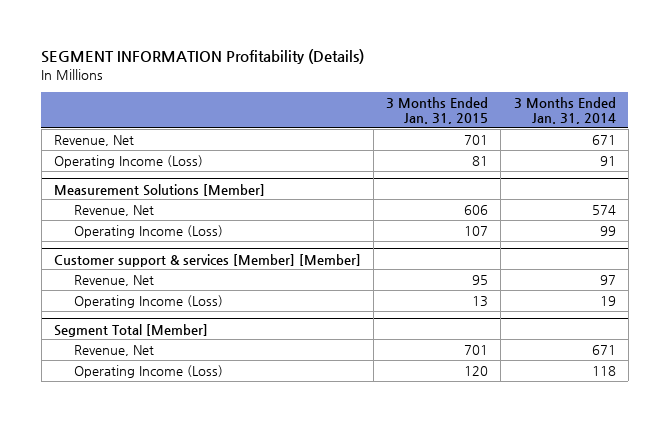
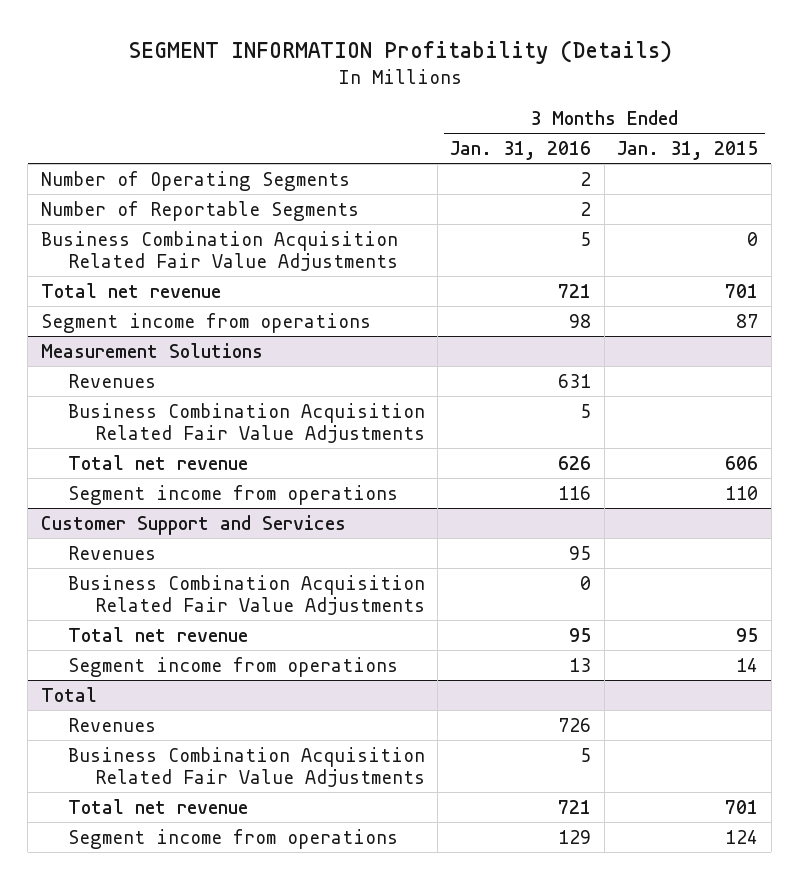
[513,96,616,125] 3 Months Ended Jan. 31, 2014 -> none
none -> [450,141,592,161] Jan. 31, 2016
[53,154,203,168] Operating Income (Loss) -> none
[73,224,223,238] Operating Income (Loss) -> none
[73,294,223,308] Operating Income (Loss) -> none
[73,364,223,378] Operating Income (Loss) -> none
none -> [40,170,350,191] Number of Operating Segments
none -> [40,200,359,221] Number of Reportable Segments
none -> [40,230,398,272] Business Combination Acquisition Related Fair Value Adjustments
[53,134,134,146] Revenue, Net -> [40,282,221,298] Total net revenue
none -> [40,312,371,333] Segment income from operations
[53,183,265,196] Measurement Solutions [Member] -> [40,342,263,358] Measurement Solutions
none -> [67,373,156,388] Revenues
none -> [67,402,425,444] Business Combination Acquisition Related Fair Value Adjustments
[73,204,154,216] Revenue, Net -> [67,454,248,470] Total net revenue
none -> [67,484,398,505] Segment income from operations
[53,253,361,267] Customer support & services [Member] [Member] -> [40,514,346,535] Customer Support and Services
none -> [67,545,156,560] Revenues
none -> [67,574,425,616] Business Combination Acquisition Related Fair Value Adjustments
[73,274,154,286] Revenue, Net -> [67,626,248,642] Total net revenue
none -> [67,656,398,677] Segment income from operations
[53,323,208,337] Segment Total [Member] -> [40,686,97,702] Total
none -> [67,717,156,732] Revenues
none -> [67,746,425,788] Business Combination Acquisition Related Fair Value Adjustments
[73,344,154,356] Revenue, Net -> [67,798,248,814] Total net revenue
none -> [67,828,398,849] Segment income from operations

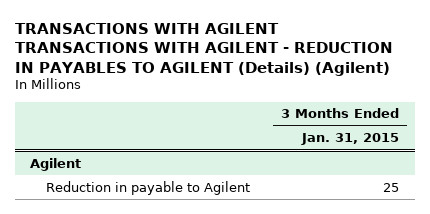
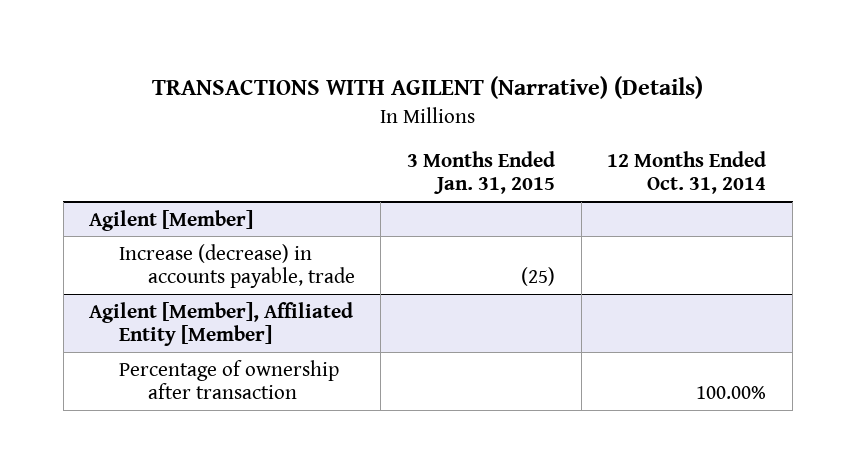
[14,22,393,76] TRANSACTIONS WITH AGILENT TRANSACTIONS WITH AGILENT - REDUCTION IN PAYABLES TO AGILENT (Details) (Agilent) -> [151,75,703,99] TRANSACTIONS WITH AGILENT (Narrative) (Details)
none -> [607,150,767,195] 12 Months Ended Oct. 31, 2014
[30,157,82,171] Agilent -> [89,209,254,231] Agilent [Member]
[45,180,250,195] Reduction in payable to Agilent -> [118,243,355,289] Increase (decrease) in accounts payable, trade
[383,182,400,192] 25 -> [521,267,556,287] (25)
none -> [89,301,354,347] Agilent [Member], Affiliated Entity [Member]
none -> [118,359,339,400] Percentage of ownership after transaction

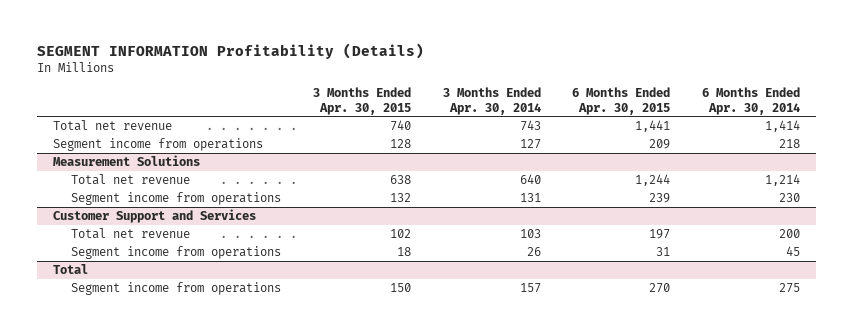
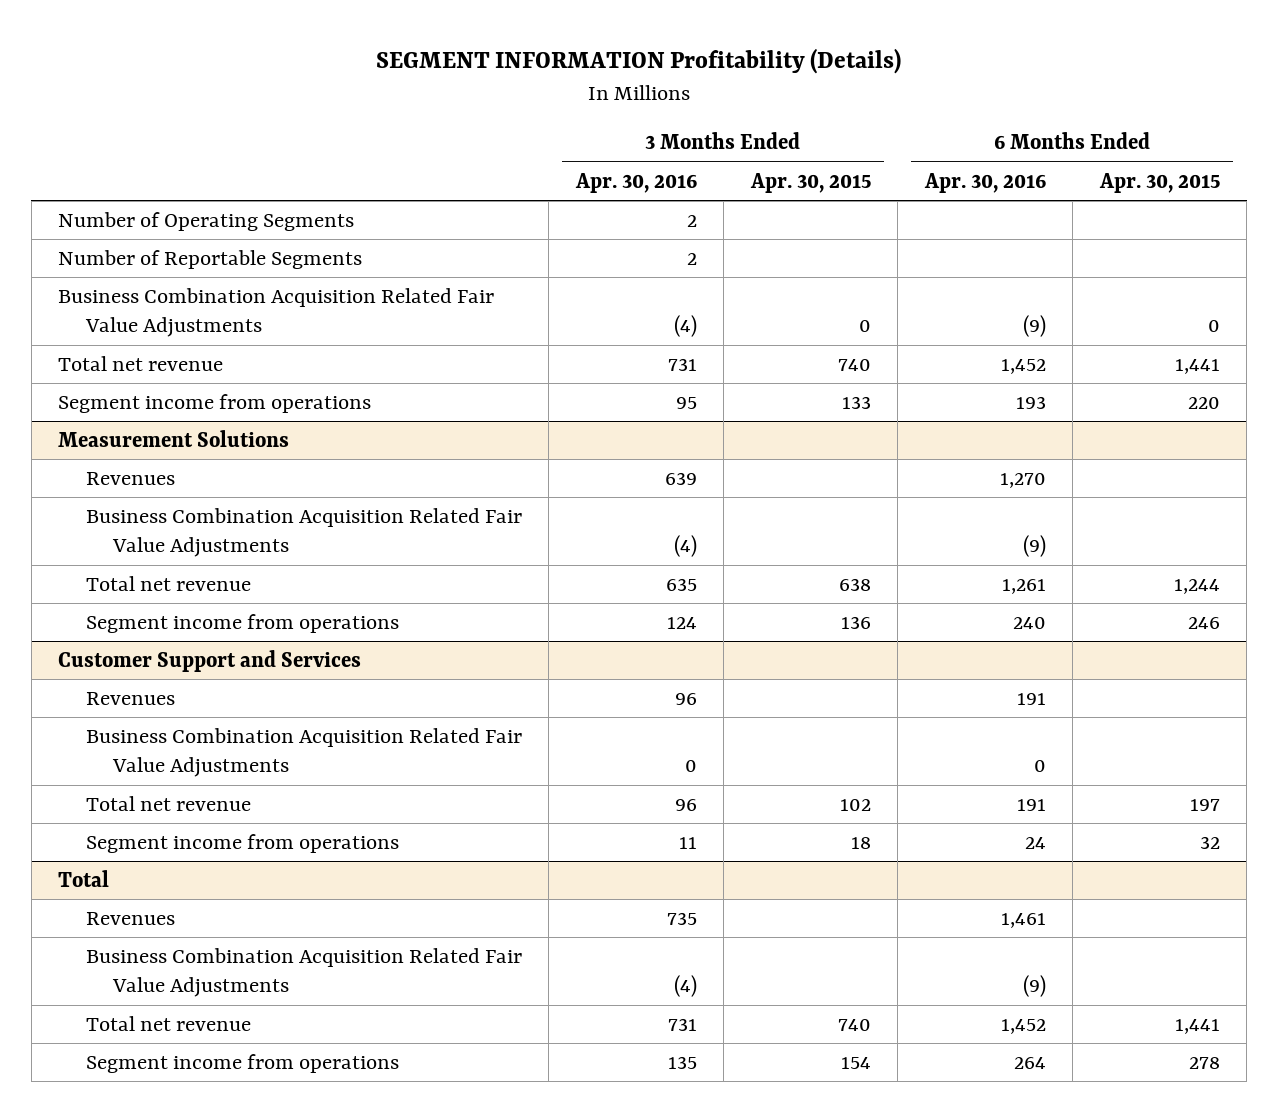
[442,86,541,115] 3 Months Ended Apr. 30, 2014 -> none
[702,86,801,115] 6 Months Ended Apr. 30, 2014 -> none
none -> [574,172,697,193] Apr. 30, 2016
none -> [923,172,1046,193] Apr. 30, 2016
none -> [58,211,355,231] Number of Operating Segments
none -> [58,249,363,269] Number of Reportable Segments
none -> [58,287,495,338] Business Combination Acquisition Related Fair Value Adjustments
[390,139,412,149] 128 -> [841,395,871,409] 133
[649,139,671,150] 209 -> [1187,396,1220,409] 220
none -> [85,471,175,485] Revenues
none -> [85,507,522,558] Business Combination Acquisition Related Fair Value Adjustments
[390,193,412,203] 132 -> [840,615,871,629] 136
[649,193,671,204] 239 -> [1187,616,1220,629] 246
none -> [85,691,175,705] Revenues
none -> [85,727,522,778] Business Combination Acquisition Related Fair Value Adjustments
[656,247,671,257] 31 -> [1199,835,1220,849] 32
none -> [85,911,175,925] Revenues
none -> [85,947,522,998] Business Combination Acquisition Related Fair Value Adjustments
none -> [85,1015,251,1031] Total net revenue
[390,283,412,293] 150 -> [840,1056,871,1069] 154
[649,283,671,294] 270 -> [1188,1056,1220,1069] 278

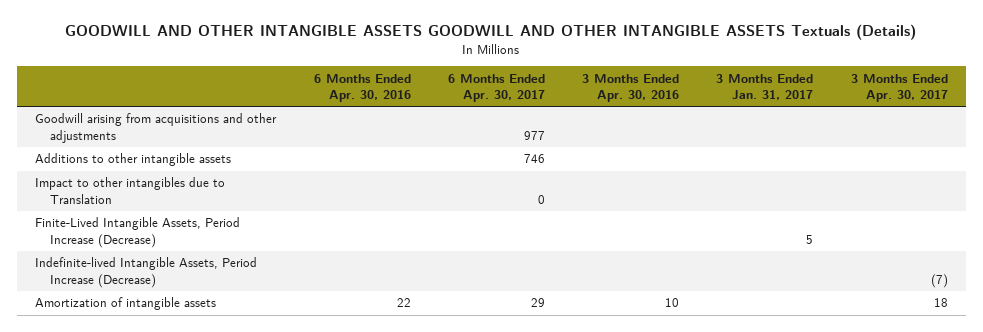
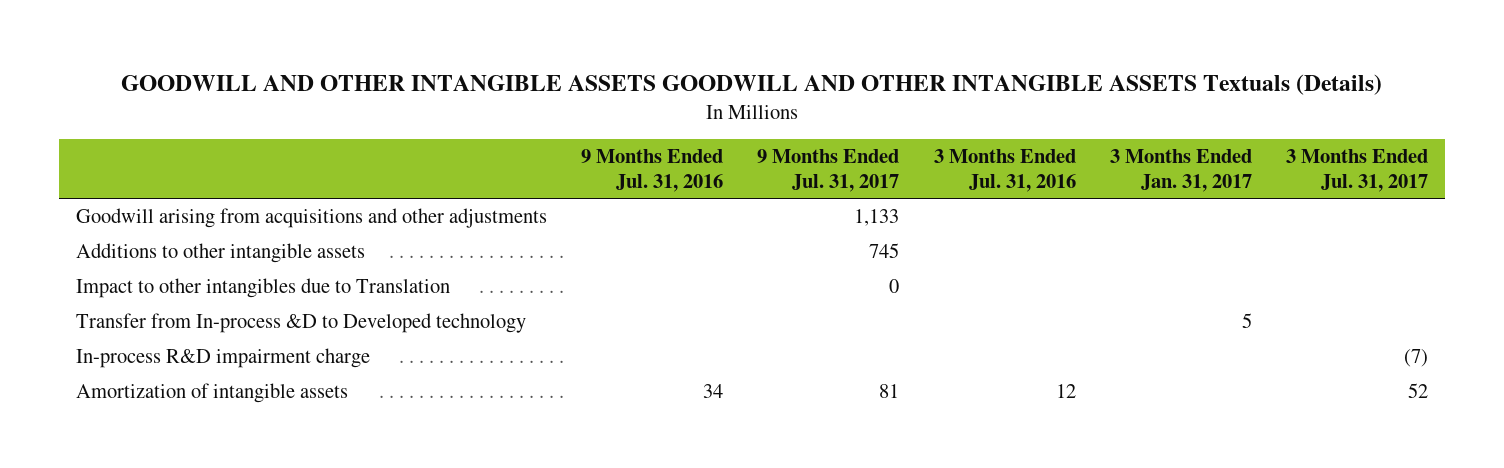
[313,73,411,103] 6 Months Ended Apr. 30, 2016 -> none
[447,73,545,103] 6 Months Ended Apr. 30, 2017 -> none
[582,73,680,103] 3 Months Ended Apr. 30, 2016 -> none
[850,73,948,103] 3 Months Ended Apr. 30, 2017 -> none
none -> [581,149,724,192] 9 Months Ended Jul. 31, 2016
none -> [757,149,900,192] 9 Months Ended Jul. 31, 2017
none -> [933,149,1076,192] 3 Months Ended Jul. 31, 2016
none -> [1286,149,1429,192] 3 Months Ended Jul. 31, 2017
[35,217,241,248] Finite-Lived Intangible Assets, Period Increase (Decrease) -> [75,313,526,334] Transfer from In-process &D to Developed technology
[35,257,258,288] Indefinite-lived Intangible Assets, Period Increase (Decrease) -> [75,348,370,369] In-process R&D impairment charge

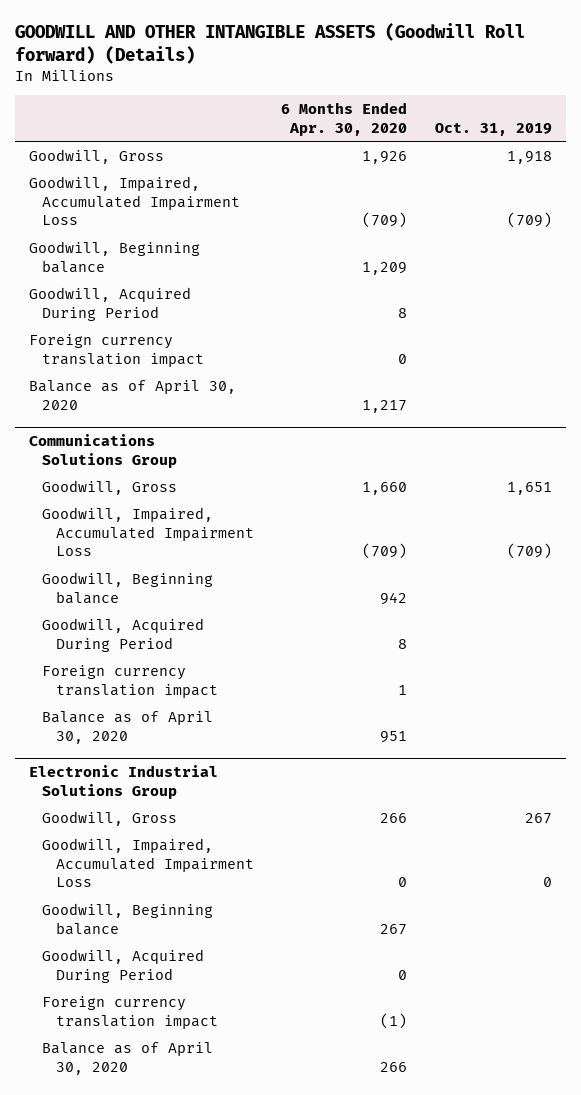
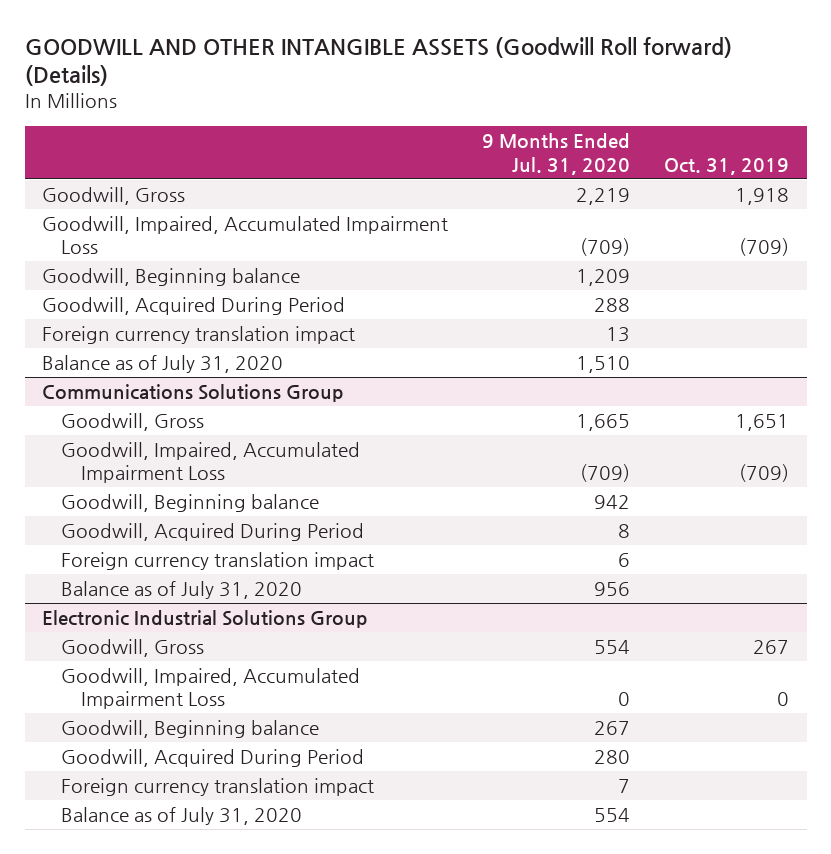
[281,102,408,137] 6 Months Ended Apr. 30, 2020 -> none
none -> [482,133,631,175] 9 Months Ended Jul. 31, 2020
[28,379,236,410] Balance as of April 30, 2020 -> [41,355,283,374] Balance as of July 31, 2020
[42,710,214,744] Balance as of April 30, 2020 -> [61,581,303,600] Balance as of July 31, 2020
[42,1041,214,1075] Balance as of April 30, 2020 -> [61,807,303,826] Balance as of July 31, 2020

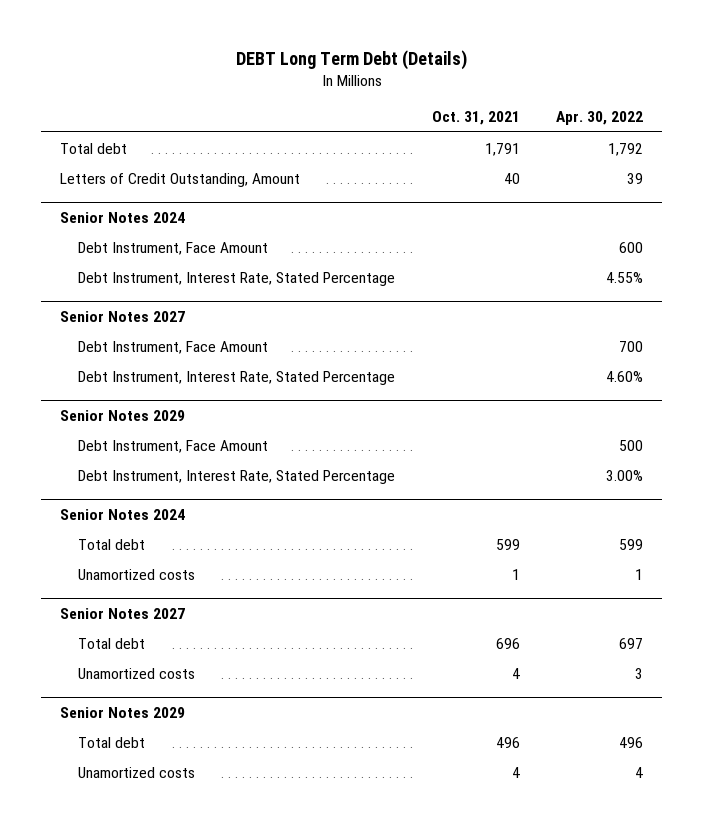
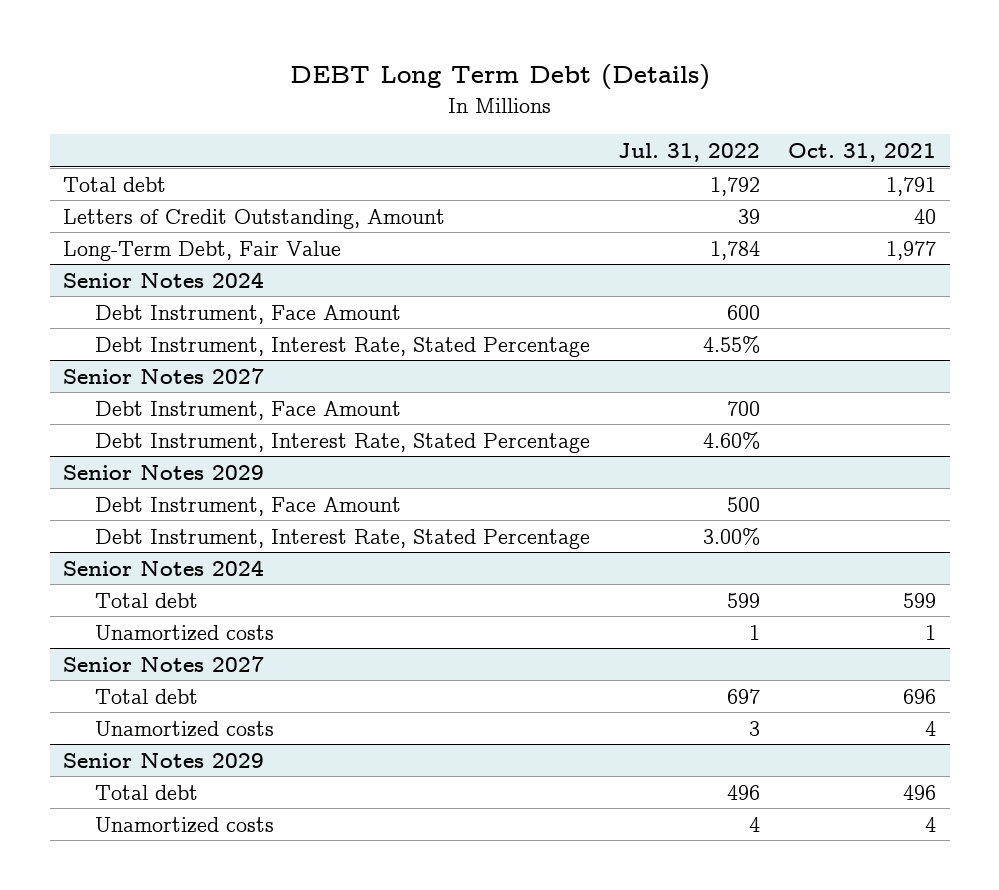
[556,111,644,126] Apr. 30, 2022 -> none
none -> [617,142,760,162] Jul. 31, 2022
none -> [63,240,342,261] Long-Term Debt, Fair Value

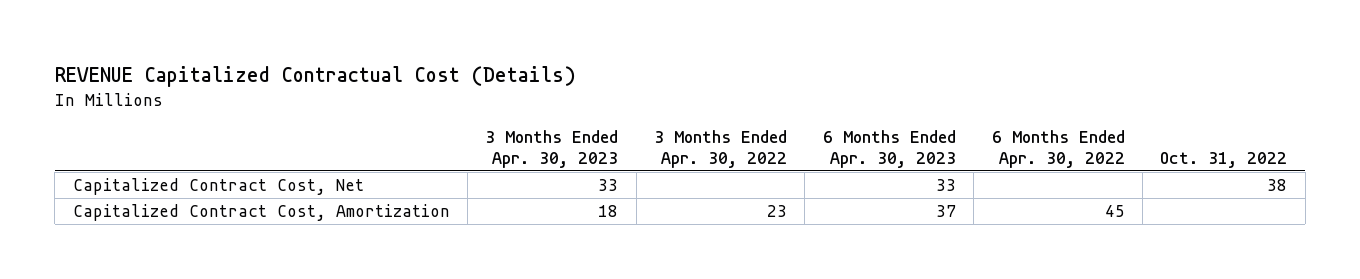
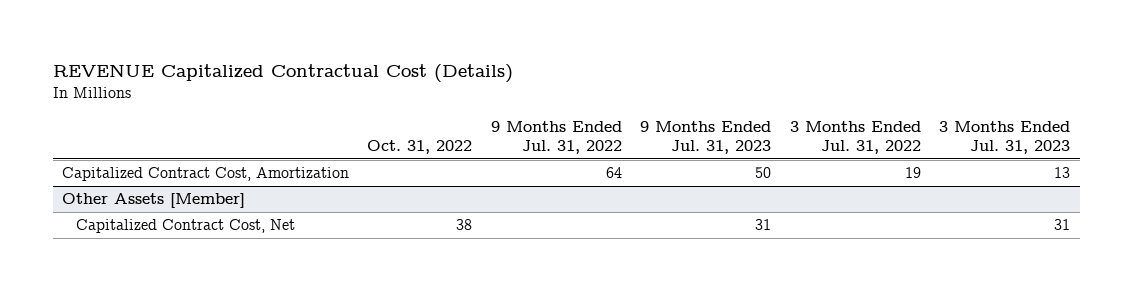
[485,129,619,168] 3 Months Ended Apr. 30, 2023 -> none
[654,129,788,168] 3 Months Ended Apr. 30, 2022 -> none
[822,129,956,168] 6 Months Ended Apr. 30, 2023 -> none
[991,129,1125,168] 6 Months Ended Apr. 30, 2022 -> none
none -> [490,120,622,155] 9 Months Ended Jul. 31, 2022
none -> [640,120,772,155] 9 Months Ended Jul. 31, 2023
none -> [789,120,921,155] 3 Months Ended Jul. 31, 2022
none -> [939,120,1071,155] 3 Months Ended Jul. 31, 2023
[72,178,364,196] Capitalized Contract Cost, Net -> none
none -> [61,193,245,209] Other Assets [Member]
none -> [75,219,295,234] Capitalized Contract Cost, Net

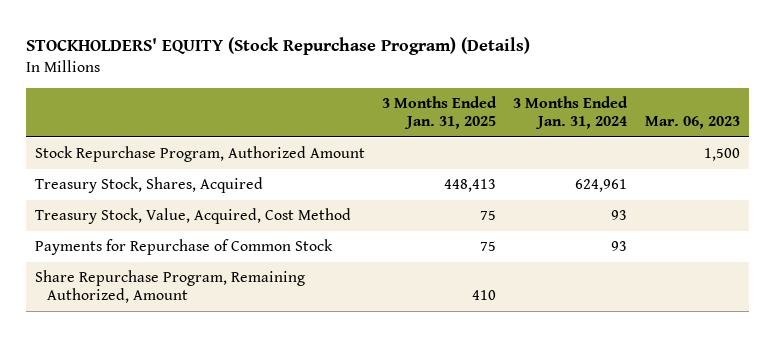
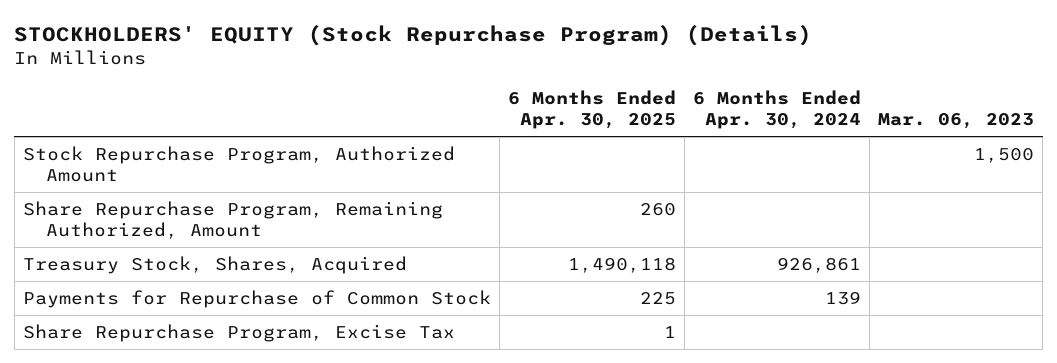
[382,96,498,130] 3 Months Ended Jan. 31, 2025 -> none
[513,96,629,130] 3 Months Ended Jan. 31, 2024 -> none
none -> [508,90,677,130] 6 Months Ended Apr. 30, 2025
none -> [693,90,862,130] 6 Months Ended Apr. 30, 2024
[34,270,305,304] Share Repurchase Program, Remaining Authorized, Amount -> [22,201,443,240] Share Repurchase Program, Remaining Authorized, Amount
[34,208,351,225] Treasury Stock, Value, Acquired, Cost Method -> none
none -> [22,324,455,343] Share Repurchase Program, Excise Tax

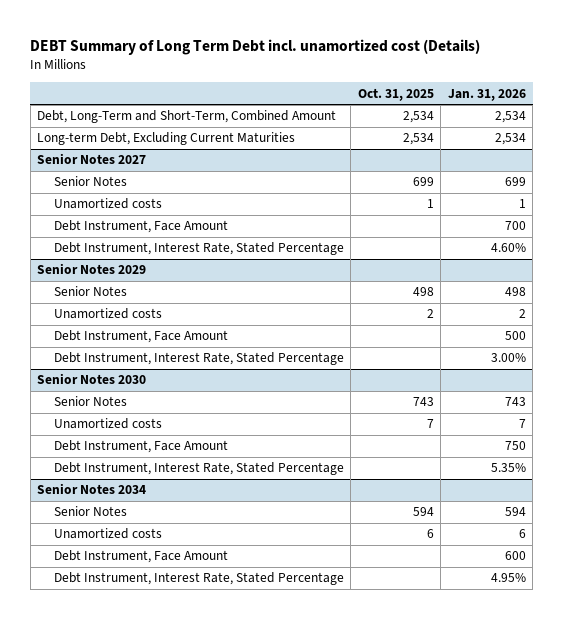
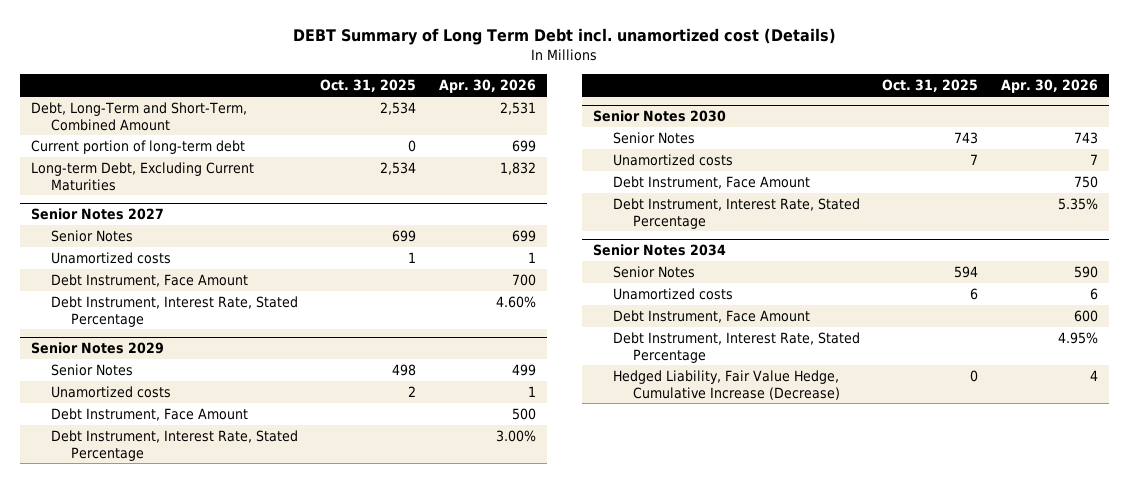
[447,88,526,101] Jan. 31, 2026 -> none
none -> [438,79,536,94] Apr. 30, 2026
none -> [30,139,245,154] Current portion of long-term debt
none -> [612,369,840,400] Hedged Liability, Fair Value Hedge, Cumulative Increase (Decrease)

